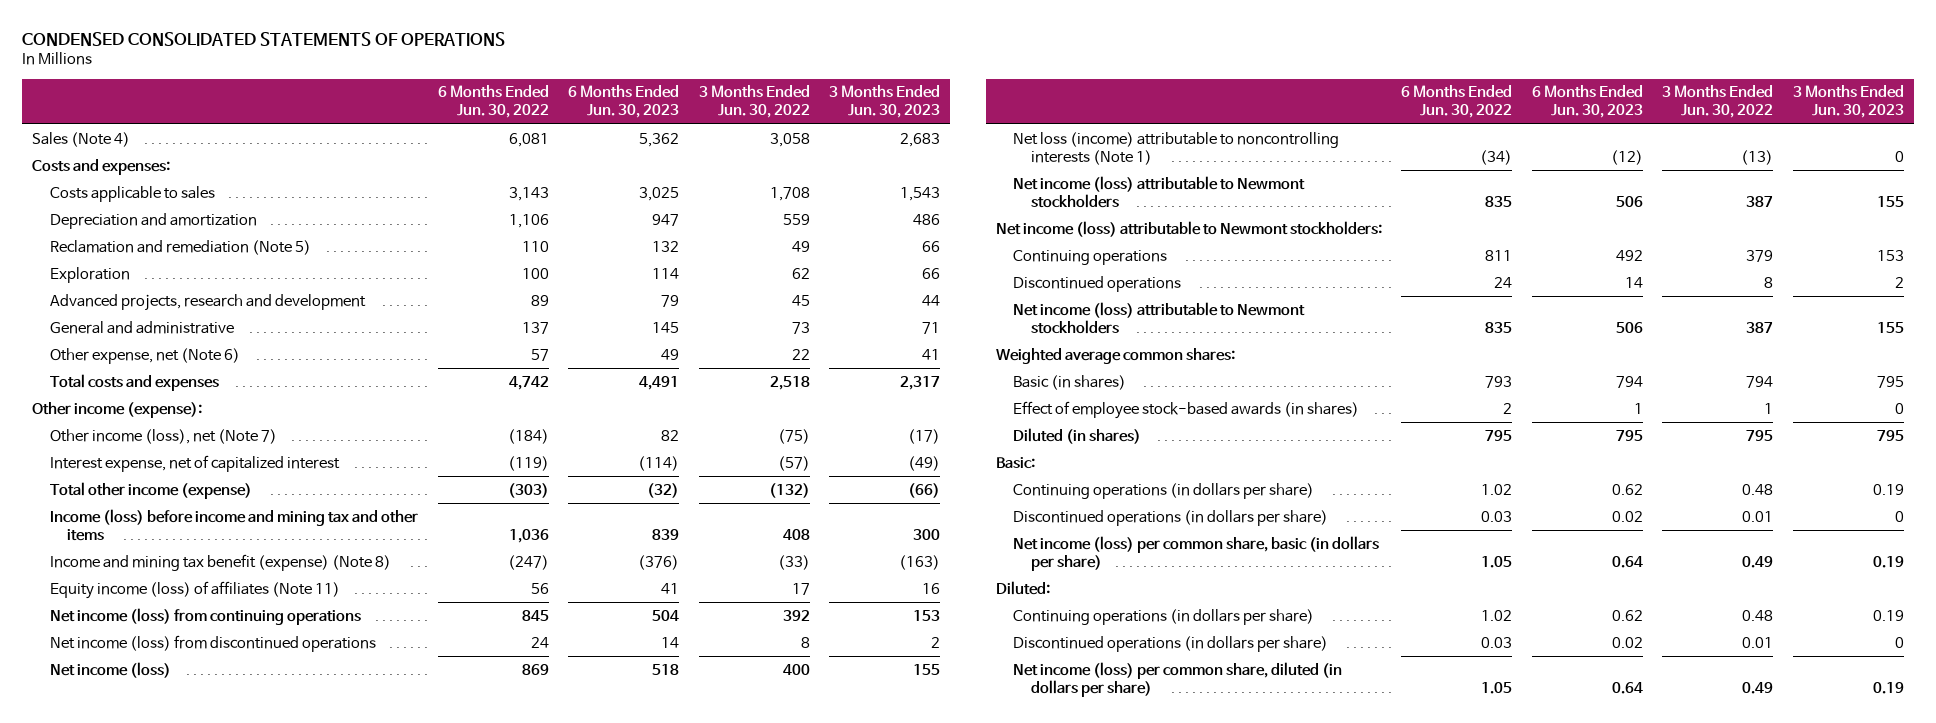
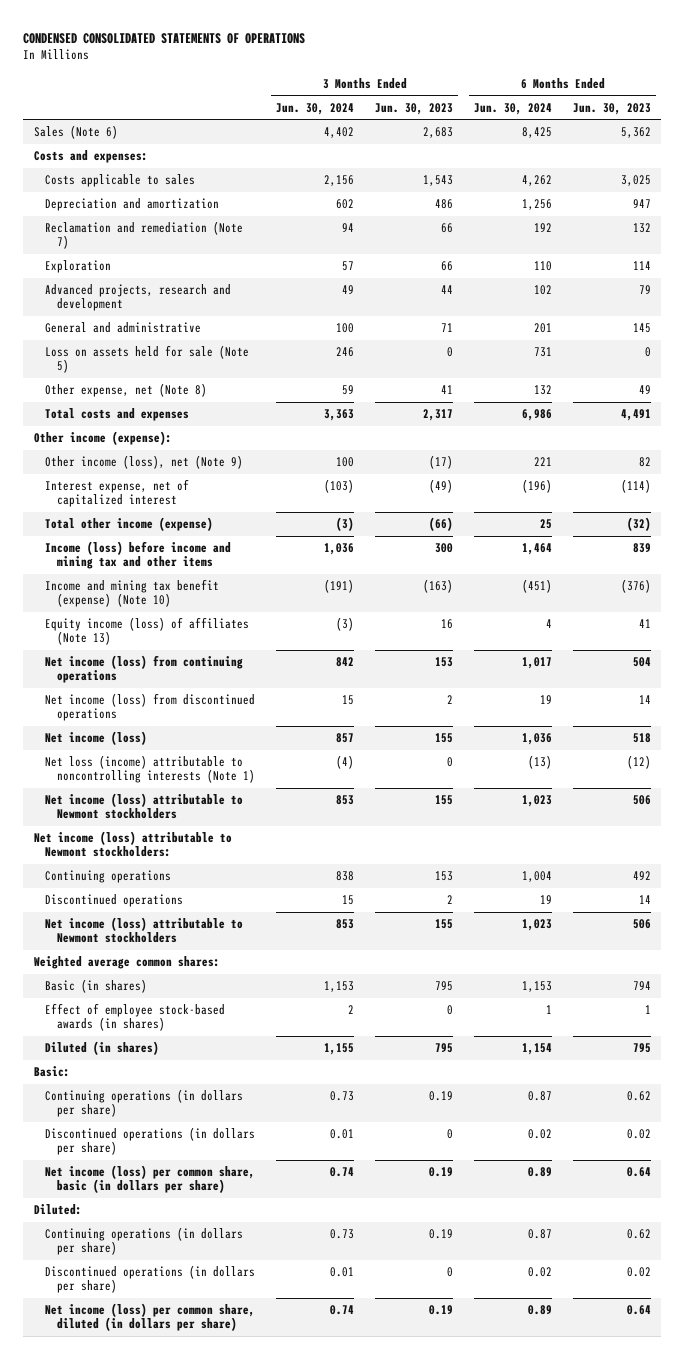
[437,85,549,119] 6 Months Ended Jun. 30, 2022 -> none
[698,85,810,119] 3 Months Ended Jun. 30, 2022 -> none
none -> [276,102,355,115] Jun. 30, 2024
none -> [474,102,553,115] Jun. 30, 2024
[32,131,131,147] Sales (Note 4) -> [33,125,118,140] Sales (Note 6)
[49,239,311,255] Reclamation and remediation (Note 5) -> [45,221,244,250] Reclamation and remediation (Note 7)
none -> [45,345,250,374] Loss on assets held for sale (Note 5)
[49,347,240,364] Other expense, net (Note 6) -> [45,383,208,398] Other expense, net (Note 8)
[49,428,277,444] Other income (loss), net (Note 7) -> [45,455,244,470] Other income (loss), net (Note 9)
[49,553,391,571] Income and mining tax benefit (expense) (Note 8) -> [45,579,220,608] Income and mining tax benefit (expense) (Note 10)
[49,580,340,599] Equity income (loss) of affiliates (Note 11) -> [45,617,250,646] Equity income (loss) of affiliates (Note 13)

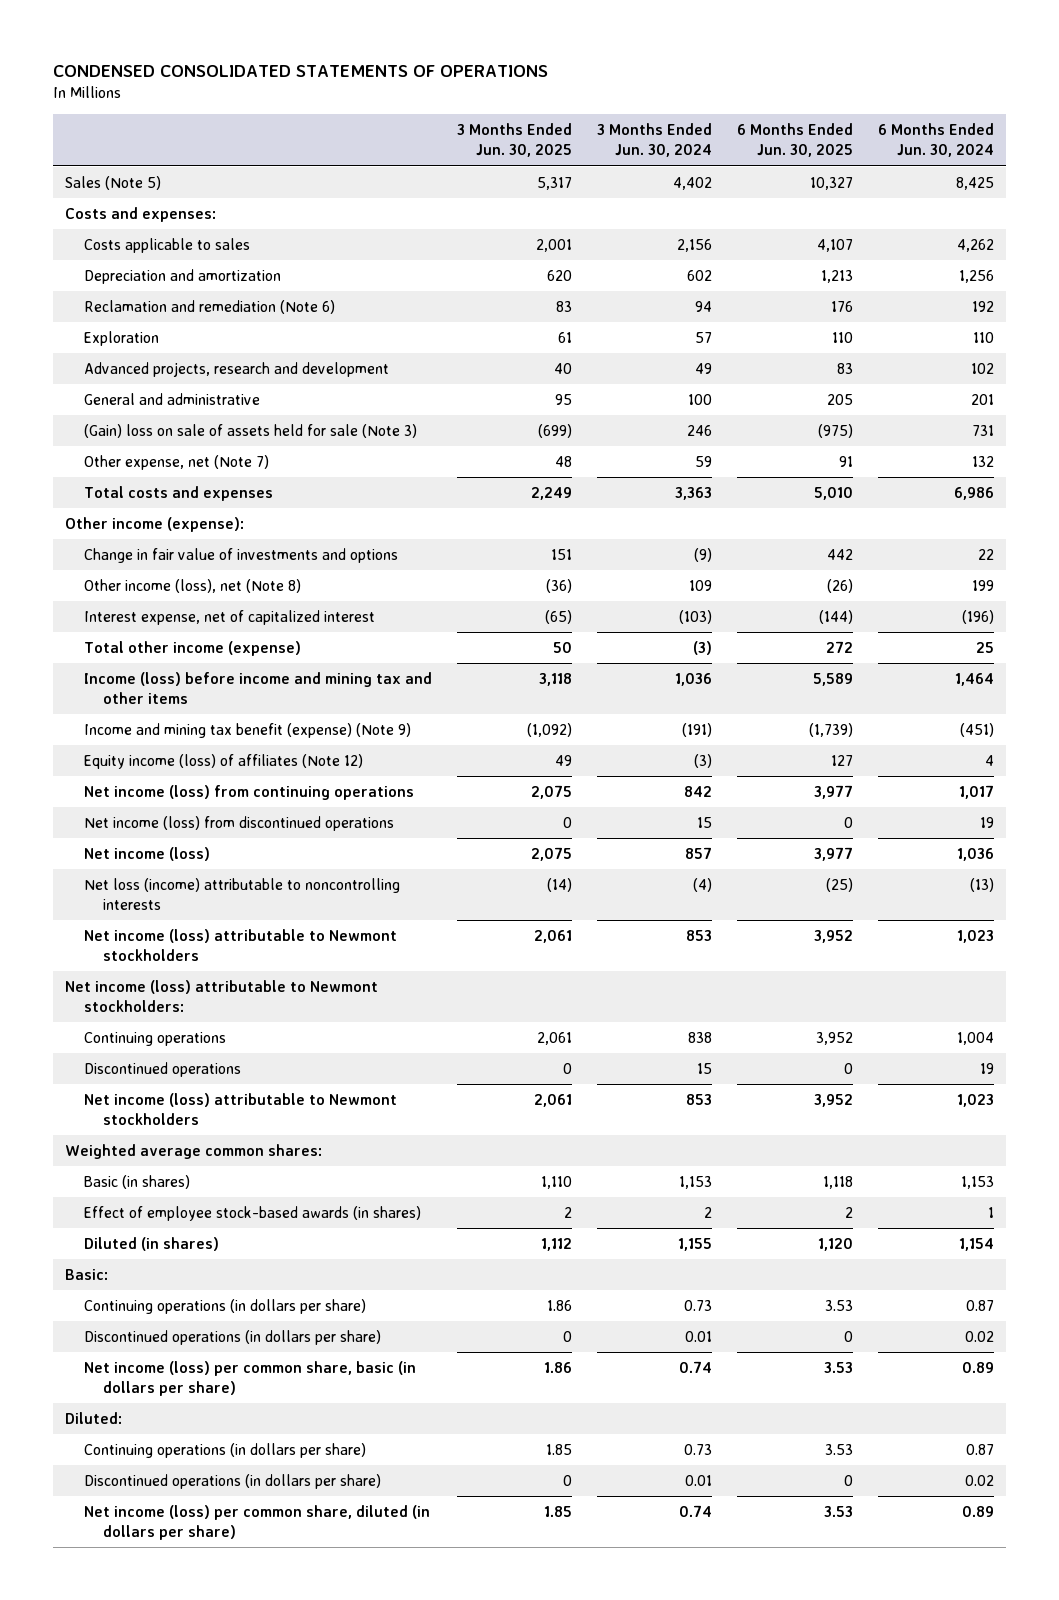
[375,102,454,115] Jun. 30, 2023 -> none
[573,102,652,115] Jun. 30, 2023 -> none
none -> [456,123,572,158] 3 Months Ended Jun. 30, 2025
none -> [736,123,853,158] 6 Months Ended Jun. 30, 2025
[33,125,118,140] Sales (Note 6) -> [65,176,162,191] Sales (Note 5)
[45,221,244,250] Reclamation and remediation (Note 7) -> [83,300,335,315] Reclamation and remediation (Note 6)
[45,345,250,374] Loss on assets held for sale (Note 5) -> [83,424,417,439] (Gain) loss on sale of assets held for sale (Note 3)
[45,383,208,398] Other expense, net (Note 8) -> [83,455,269,471] Other expense, net (Note 7)
none -> [83,548,398,564] Change in fair value of investments and options
[45,455,244,470] Other income (loss), net (Note 9) -> [83,579,301,594] Other income (loss), net (Note 8)
[336,457,355,468] 100 -> [688,580,712,592] 109
[534,457,553,467] 221 -> [971,580,994,592] 199
[45,579,220,608] Income and mining tax benefit (expense) (Note 10) -> [83,723,411,739] Income and mining tax benefit (expense) (Note 9)
[45,617,250,646] Equity income (loss) of affiliates (Note 13) -> [83,754,363,770] Equity income (loss) of affiliates (Note 12)
[45,755,256,784] Net loss (income) attributable to noncontrolling interests (Note 1) -> [83,878,400,911] Net loss (income) attributable to noncontrolling interests

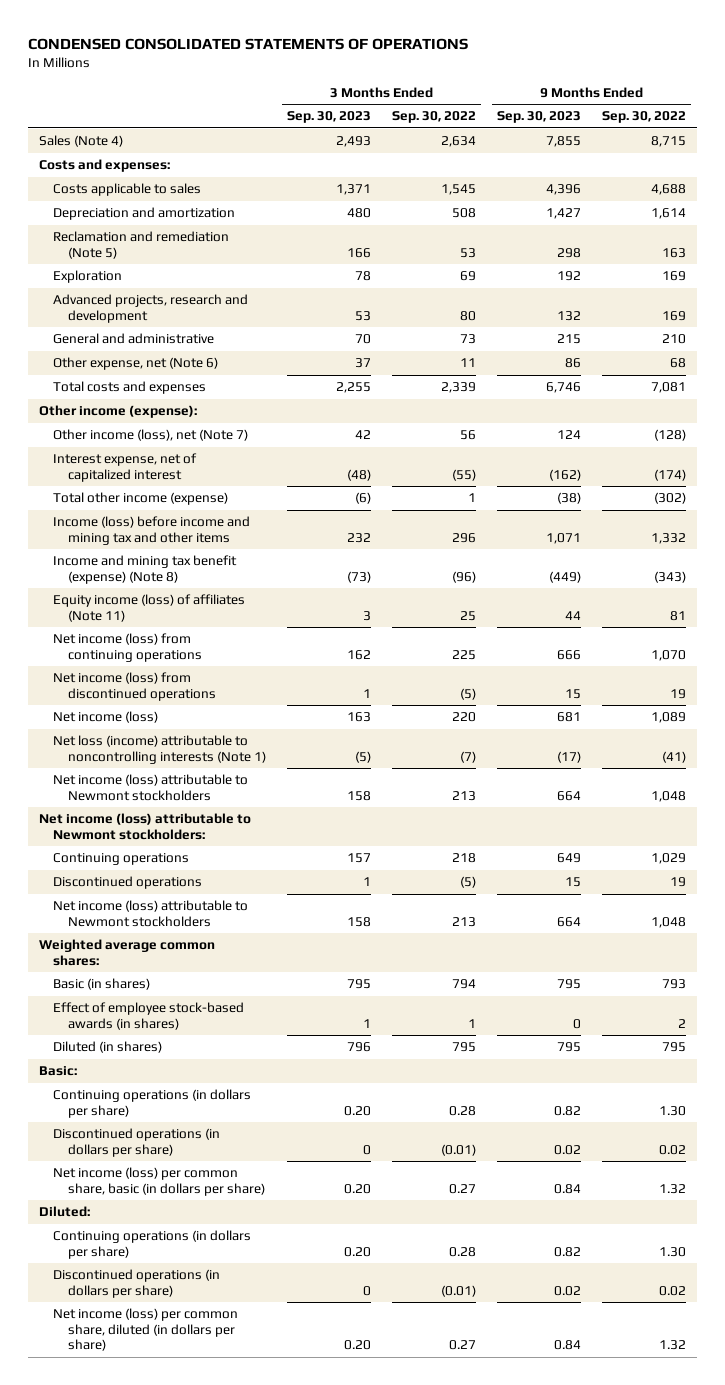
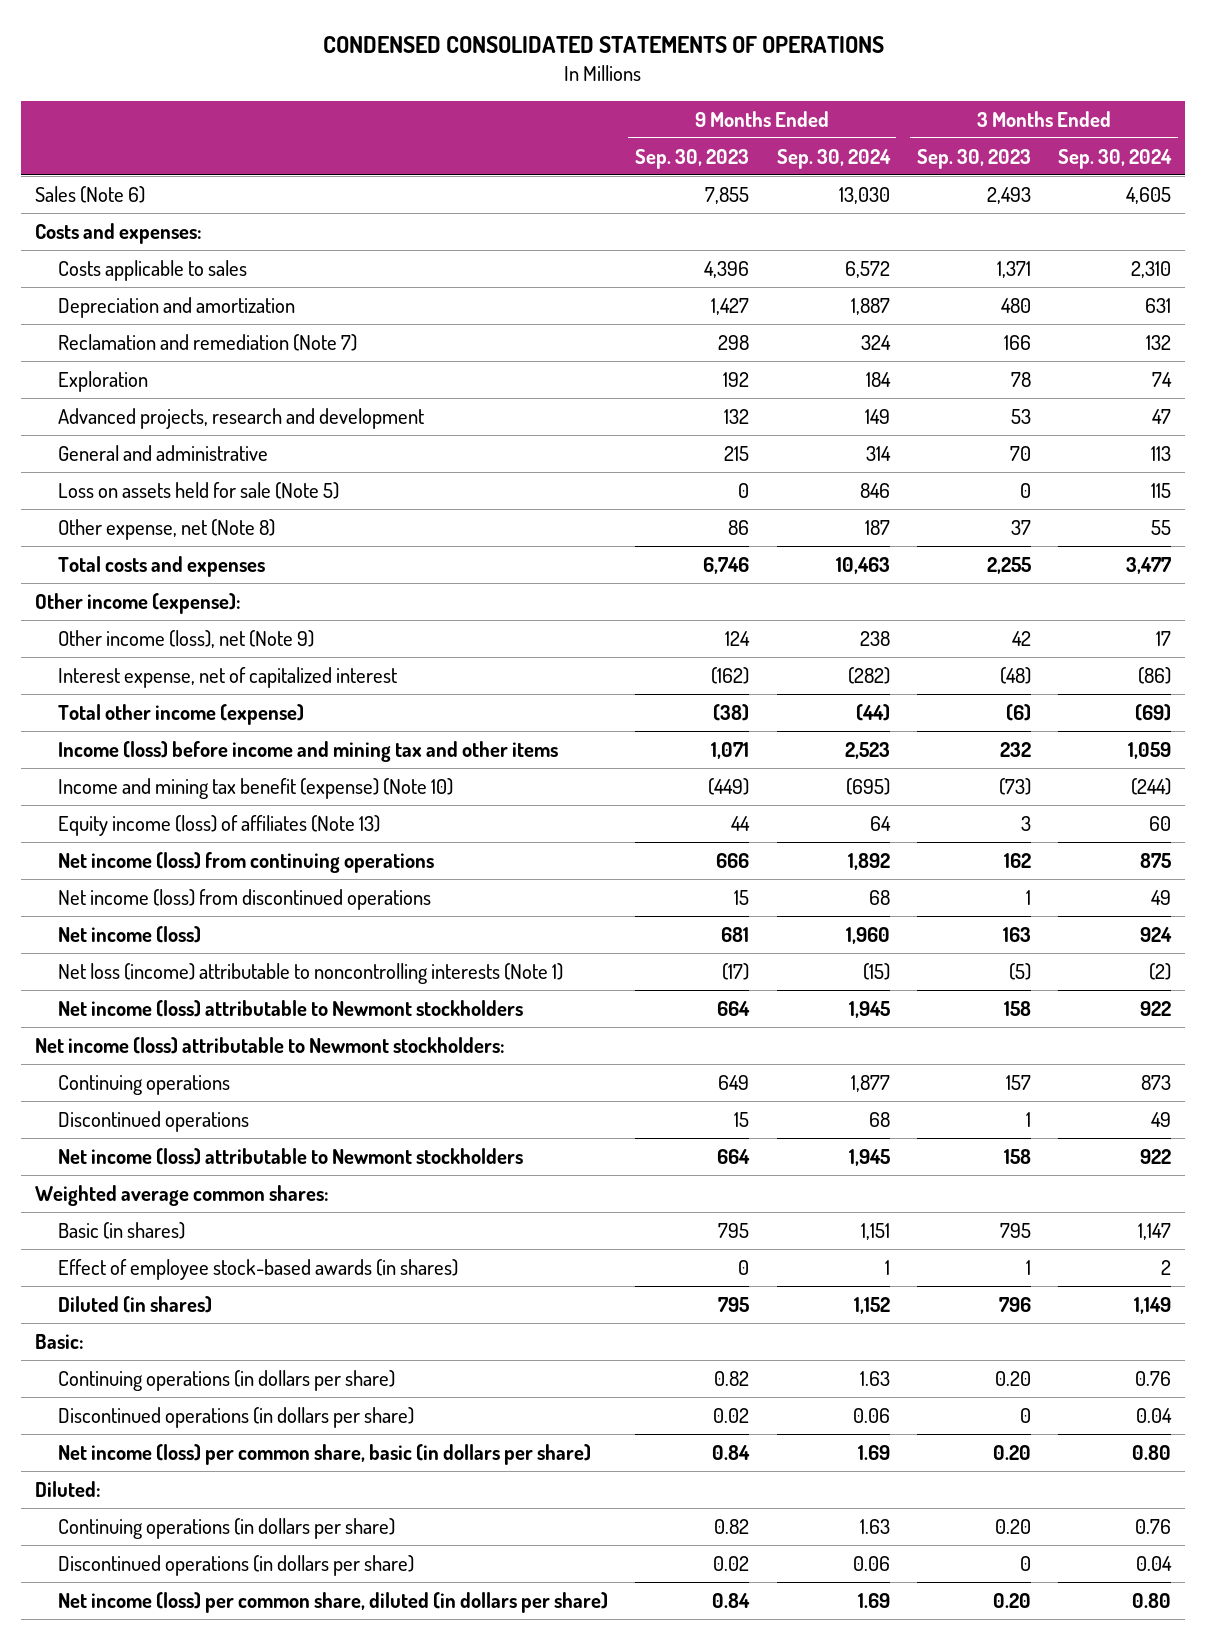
[392,111,477,124] Sep. 30, 2022 -> none
[602,111,687,124] Sep. 30, 2022 -> none
none -> [776,148,891,169] Sep. 30, 2024
none -> [1058,148,1173,169] Sep. 30, 2024
[38,135,123,148] Sales (Note 4) -> [34,185,145,203] Sales (Note 6)
[53,231,230,259] Reclamation and remediation (Note 5) -> [57,333,357,351] Reclamation and remediation (Note 7)
none -> [57,481,339,499] Loss on assets held for sale (Note 5)
[53,357,219,371] Other expense, net (Note 6) -> [57,518,275,540] Other expense, net (Note 8)
[53,429,249,442] Other income (loss), net (Note 7) -> [57,629,314,648] Other income (loss), net (Note 9)
[53,555,238,584] Income and mining tax benefit (expense) (Note 8) -> [57,777,453,799] Income and mining tax benefit (expense) (Note 10)
[53,594,246,622] Equity income (loss) of affiliates (Note 11) -> [57,814,380,836] Equity income (loss) of affiliates (Note 13)

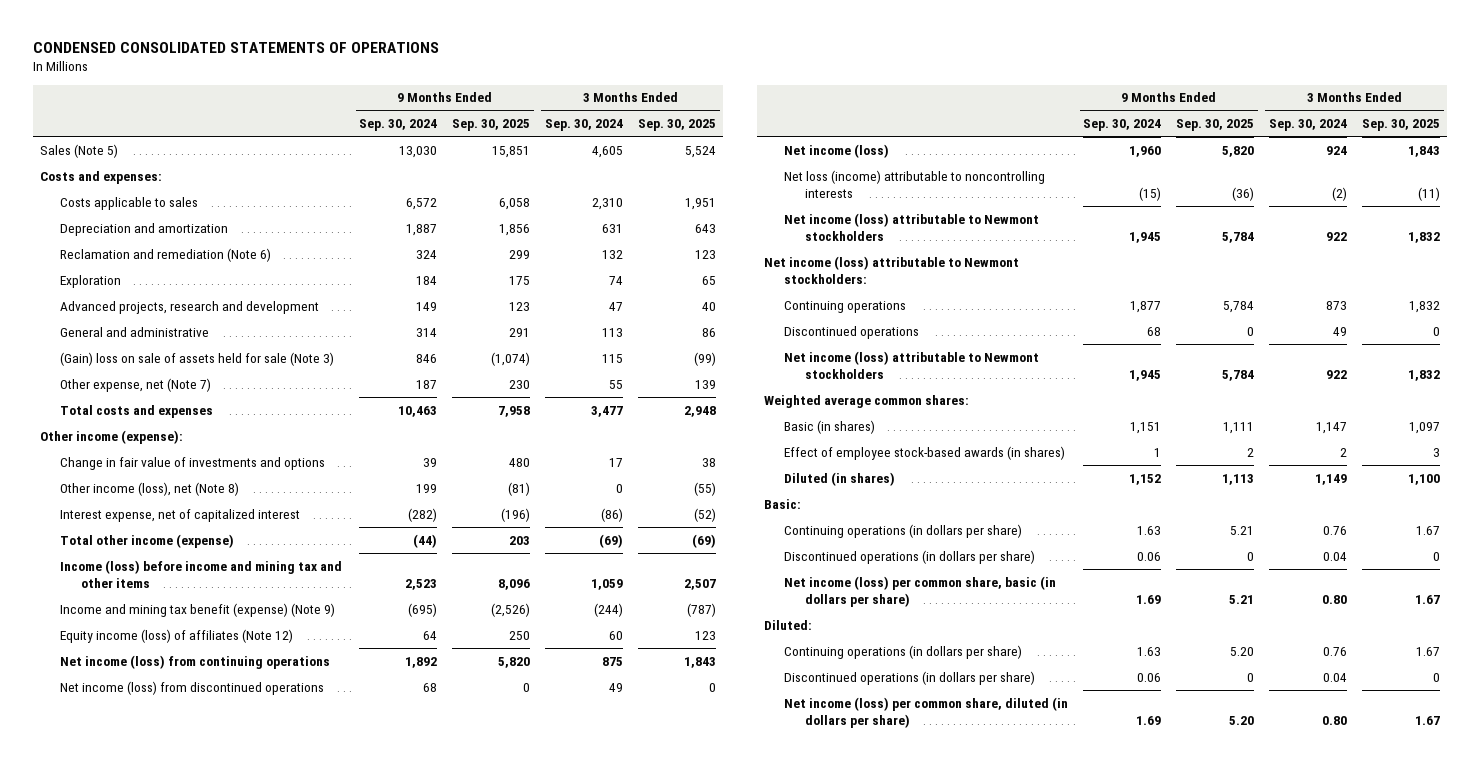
[635,148,750,169] Sep. 30, 2023 -> none
[916,148,1031,169] Sep. 30, 2023 -> none
none -> [452,119,531,132] Sep. 30, 2025
none -> [638,119,717,132] Sep. 30, 2025
[34,185,145,203] Sales (Note 6) -> [40,143,119,158] Sales (Note 5)
[57,333,357,351] Reclamation and remediation (Note 7) -> [60,247,272,262] Reclamation and remediation (Note 6)
[57,481,339,499] Loss on assets held for sale (Note 5) -> [60,351,335,366] (Gain) loss on sale of assets held for sale (Note 3)
[57,518,275,540] Other expense, net (Note 8) -> [60,377,212,392] Other expense, net (Note 7)
none -> [60,456,326,470] Change in fair value of investments and options
[57,629,314,648] Other income (loss), net (Note 9) -> [60,481,240,496] Other income (loss), net (Note 8)
[859,630,890,646] 238 -> [416,483,438,493] 199
[1156,630,1172,646] 17 -> [616,483,624,493] 0
[57,777,453,799] Income and mining tax benefit (expense) (Note 10) -> [60,602,336,617] Income and mining tax benefit (expense) (Note 9)
[57,814,380,836] Equity income (loss) of affiliates (Note 13) -> [60,628,294,643] Equity income (loss) of affiliates (Note 12)
[57,962,563,984] Net loss (income) attributable to noncontrolling interests (Note 1) -> [784,169,1046,198] Net loss (income) attributable to noncontrolling interests

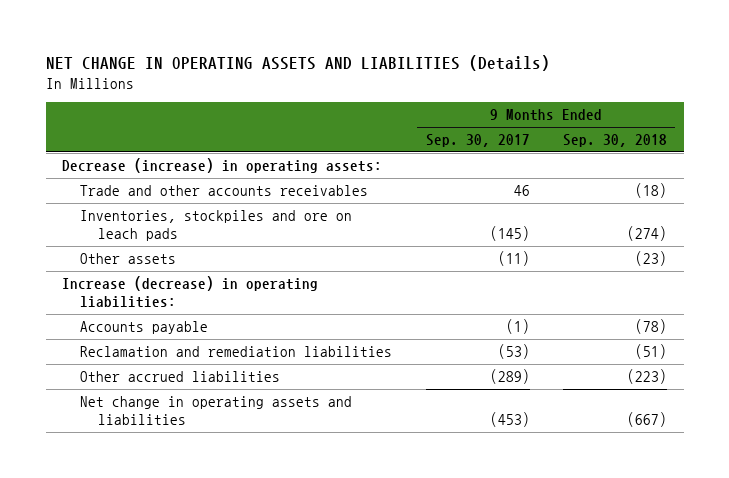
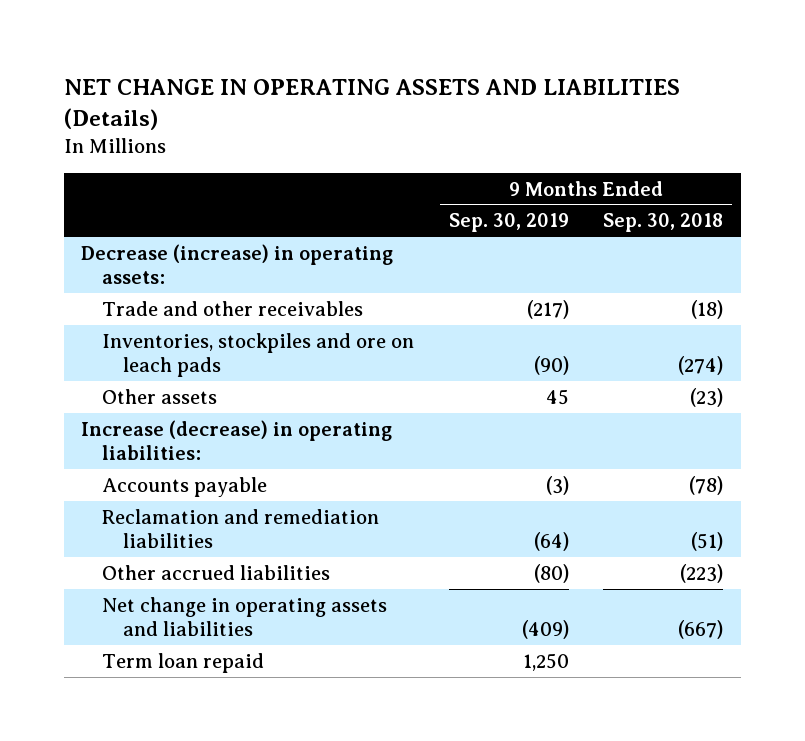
[425,134,530,148] Sep. 30, 2017 -> none
none -> [448,213,569,233] Sep. 30, 2019
[80,185,369,197] Trade and other accounts receivables -> [102,300,364,316] Trade and other receivables
none -> [102,652,265,673] Term loan repaid

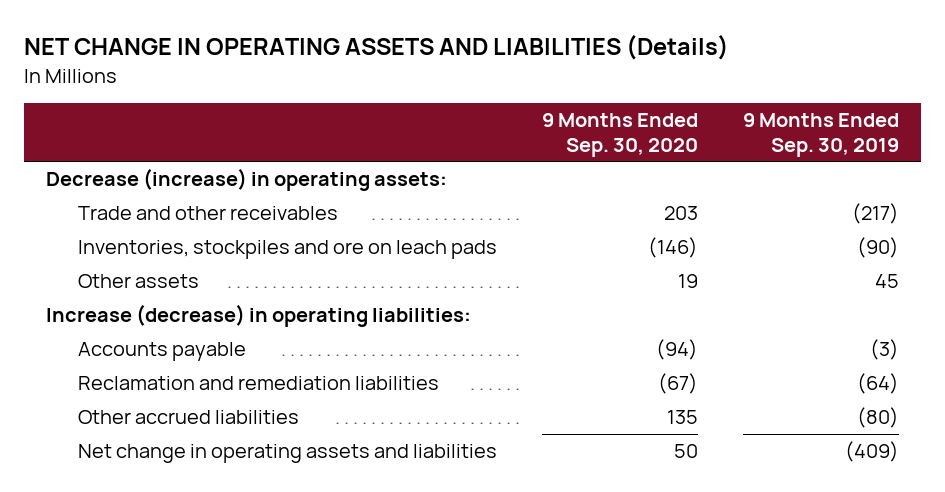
[603,213,724,233] Sep. 30, 2018 -> none
none -> [541,113,698,157] 9 Months Ended Sep. 30, 2020
[102,652,265,673] Term loan repaid -> none

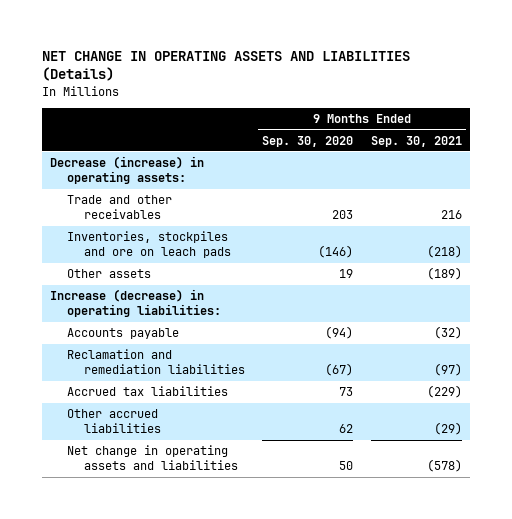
[742,113,899,157] 9 Months Ended Sep. 30, 2019 -> none
none -> [370,135,462,147] Sep. 30, 2021
none -> [67,386,229,397] Accrued tax liabilities
[666,410,698,425] 135 -> [339,424,354,434] 62

